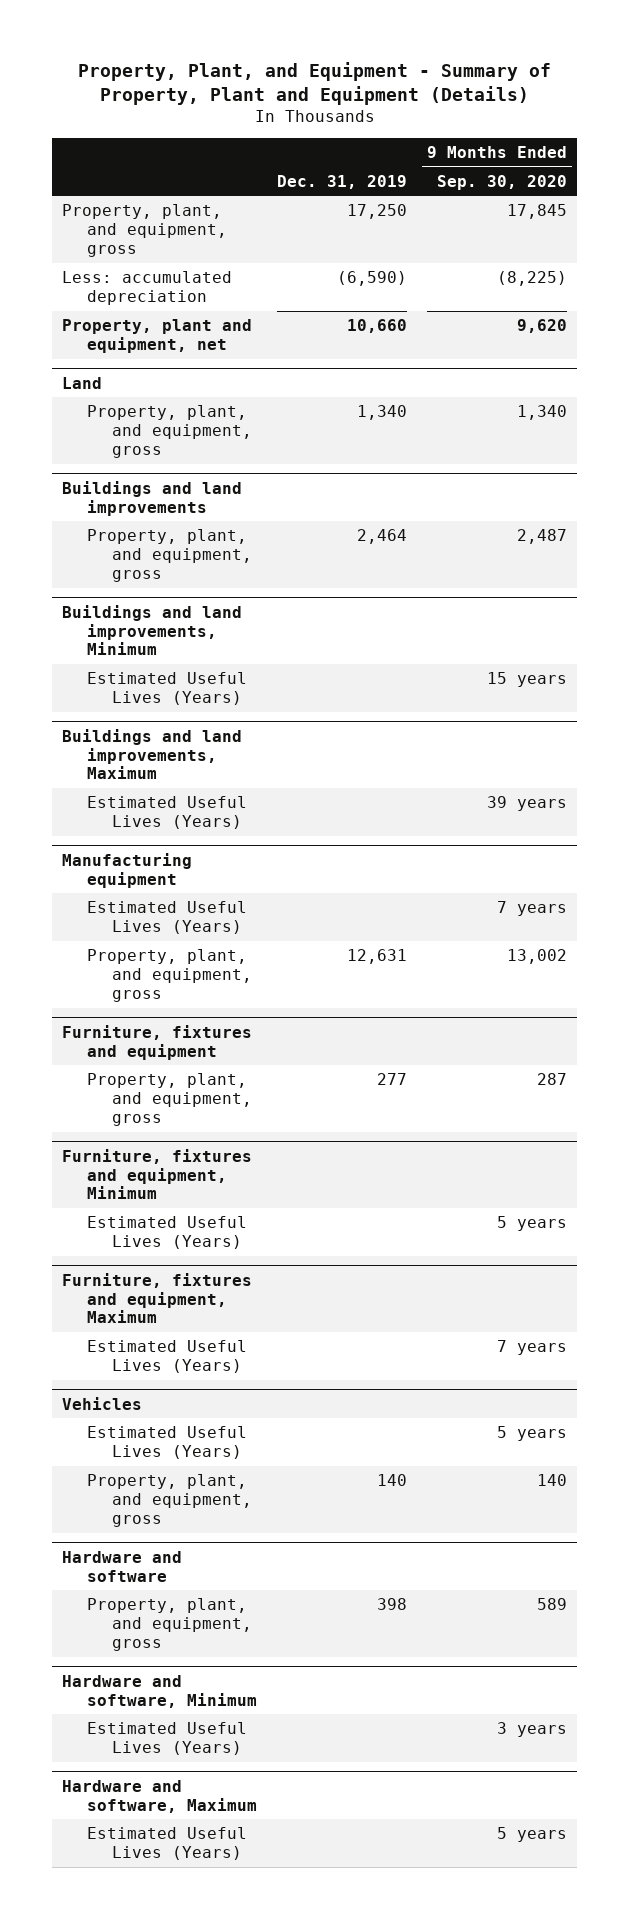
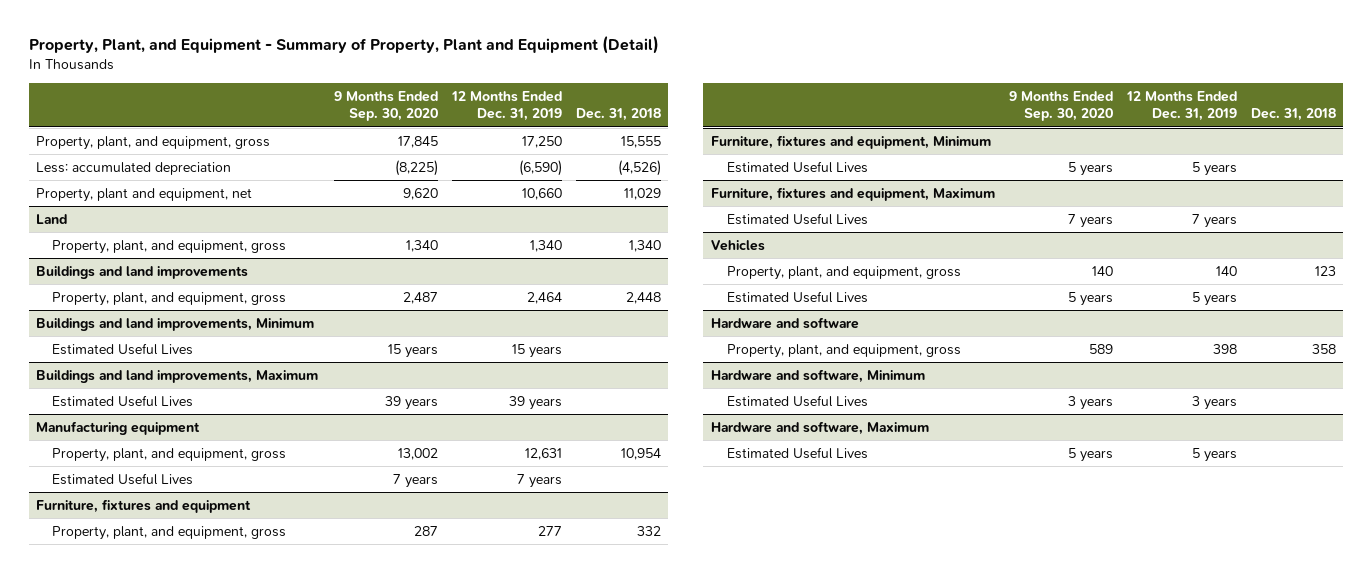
[77,61,551,105] Property, Plant, and Equipment - Summary of Property, Plant and Equipment (Details) -> [28,36,659,55] Property, Plant, and Equipment - Summary of Property, Plant and Equipment (Detail)
[276,174,407,189] Dec. 31, 2019 -> none
none -> [451,91,563,122] 12 Months Ended Dec. 31, 2019
none -> [576,108,662,122] Dec. 31, 2018
[87,672,248,706] Estimated Useful Lives (Years) -> [51,342,193,355] Estimated Useful Lives
[87,796,248,830] Estimated Useful Lives (Years) -> [51,394,193,407] Estimated Useful Lives
[87,901,248,935] Estimated Useful Lives (Years) -> none
none -> [51,472,193,485] Estimated Useful Lives
[87,1216,248,1250] Estimated Useful Lives (Years) -> [726,160,868,173] Estimated Useful Lives
[87,1340,248,1374] Estimated Useful Lives (Years) -> [726,212,868,225] Estimated Useful Lives
[87,1426,248,1460] Estimated Useful Lives (Years) -> none
none -> [726,290,868,303] Estimated Useful Lives
[87,1722,248,1756] Estimated Useful Lives (Years) -> [726,394,868,407] Estimated Useful Lives
[87,1827,248,1861] Estimated Useful Lives (Years) -> [726,446,868,459] Estimated Useful Lives

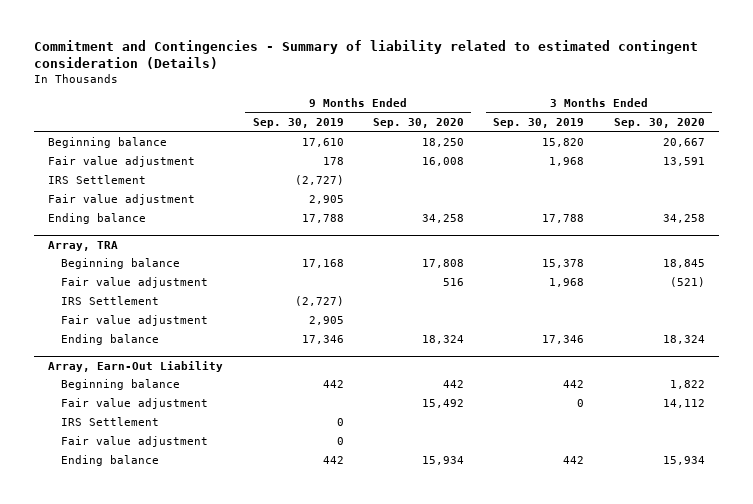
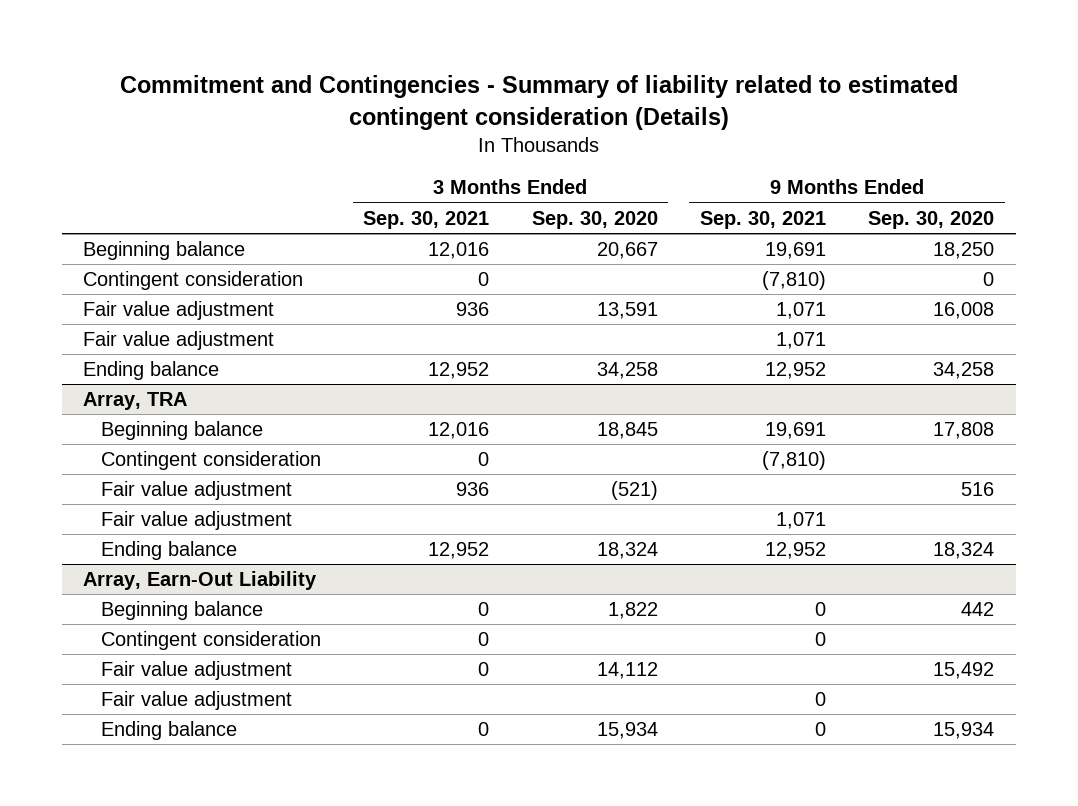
[252,118,344,129] Sep. 30, 2019 -> none
[493,118,585,129] Sep. 30, 2019 -> none
none -> [363,210,490,229] Sep. 30, 2021
none -> [700,210,827,229] Sep. 30, 2021
none -> [83,271,304,291] Contingent consideration
[48,175,147,185] IRS Settlement -> none
none -> [100,451,321,471] Contingent consideration
[61,296,160,306] IRS Settlement -> none
none -> [100,631,321,651] Contingent consideration
[61,417,160,427] IRS Settlement -> none

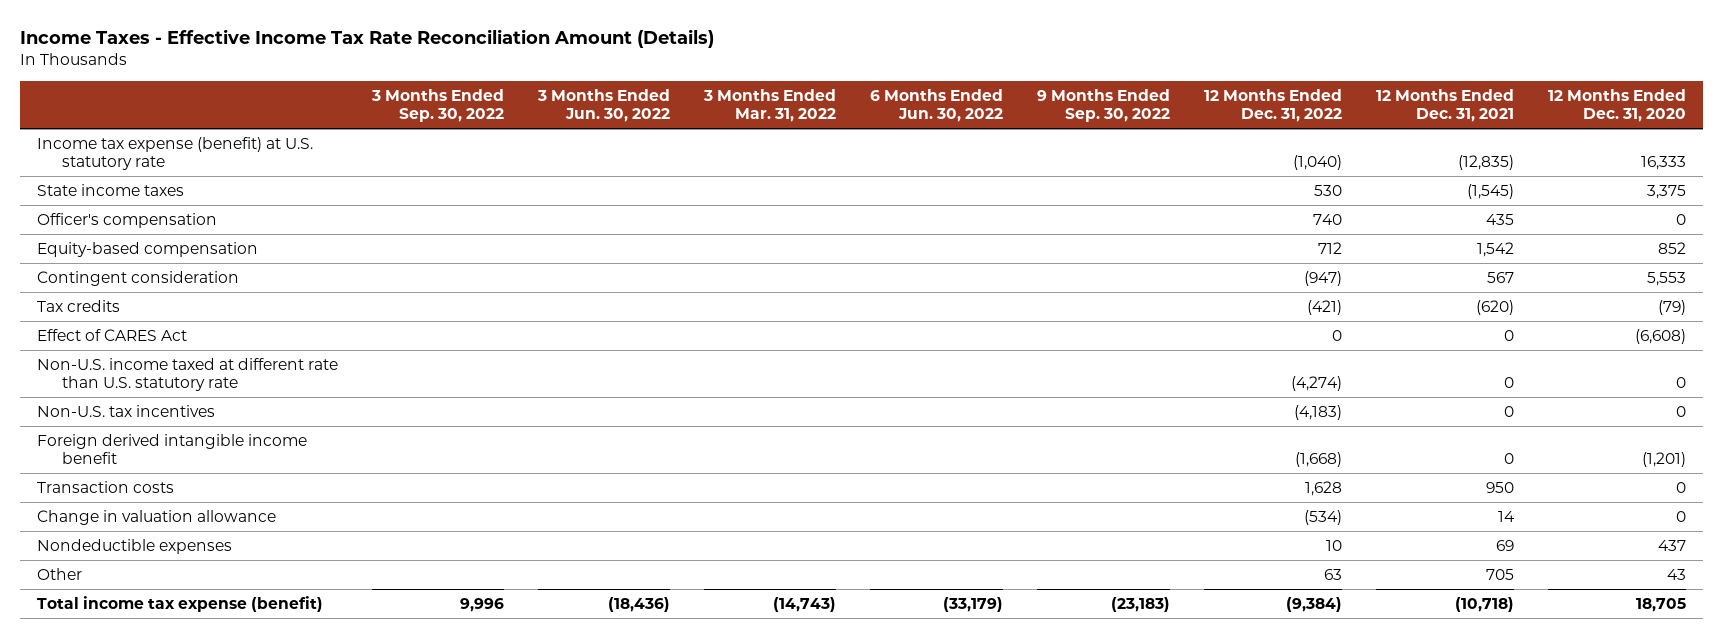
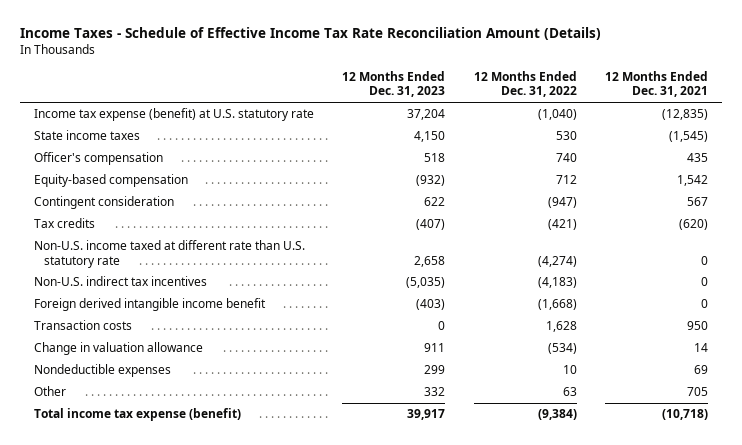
[20,29,715,49] Income Taxes - Effective Income Tax Rate Reconciliation Amount (Details) -> [19,26,601,40] Income Taxes - Schedule of Effective Income Tax Rate Reconciliation Amount (Details)
[371,88,505,122] 3 Months Ended Sep. 30, 2022 -> none
[537,88,671,122] 3 Months Ended Jun. 30, 2022 -> none
[703,88,837,122] 3 Months Ended Mar. 31, 2022 -> none
[870,88,1004,122] 6 Months Ended Jun. 30, 2022 -> none
[1037,88,1171,122] 9 Months Ended Sep. 30, 2022 -> none
[1548,88,1687,122] 12 Months Ended Dec. 31, 2020 -> none
none -> [342,71,446,98] 12 Months Ended Dec. 31, 2023
[37,329,188,342] Effect of CARES Act -> none
[37,405,216,418] Non-U.S. tax incentives -> [33,276,207,287] Non-U.S. indirect tax incentives

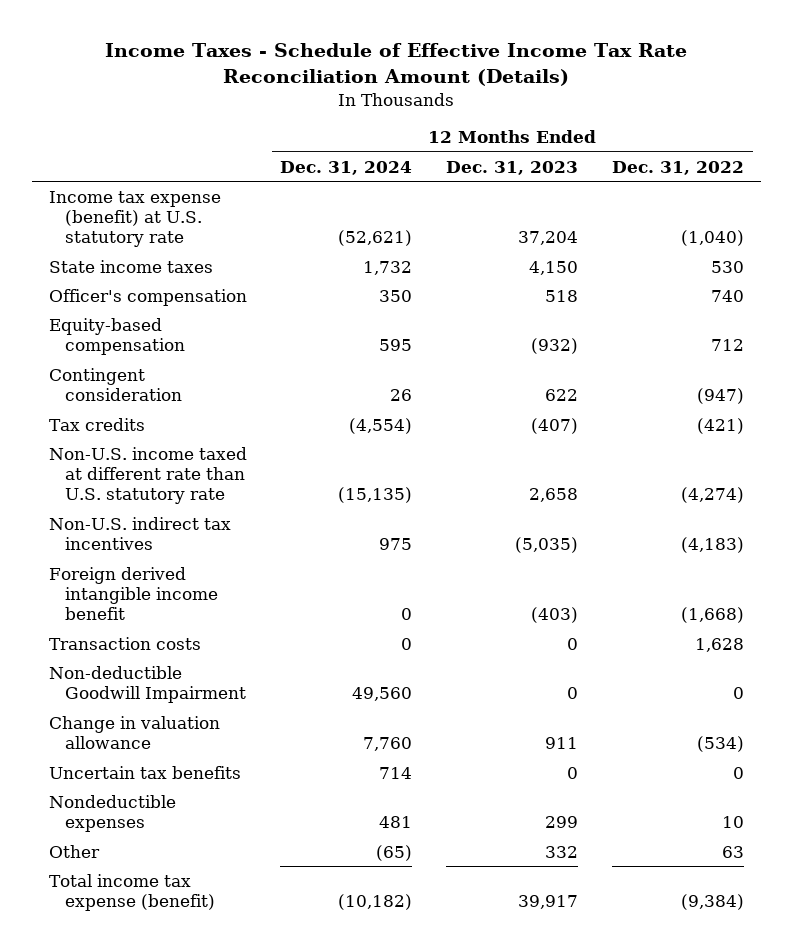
[605,71,709,98] 12 Months Ended Dec. 31, 2021 -> none
none -> [280,160,413,175] Dec. 31, 2024
none -> [48,665,246,704] Non-deductible Goodwill Impairment
none -> [48,765,241,779] Uncertain tax benefits

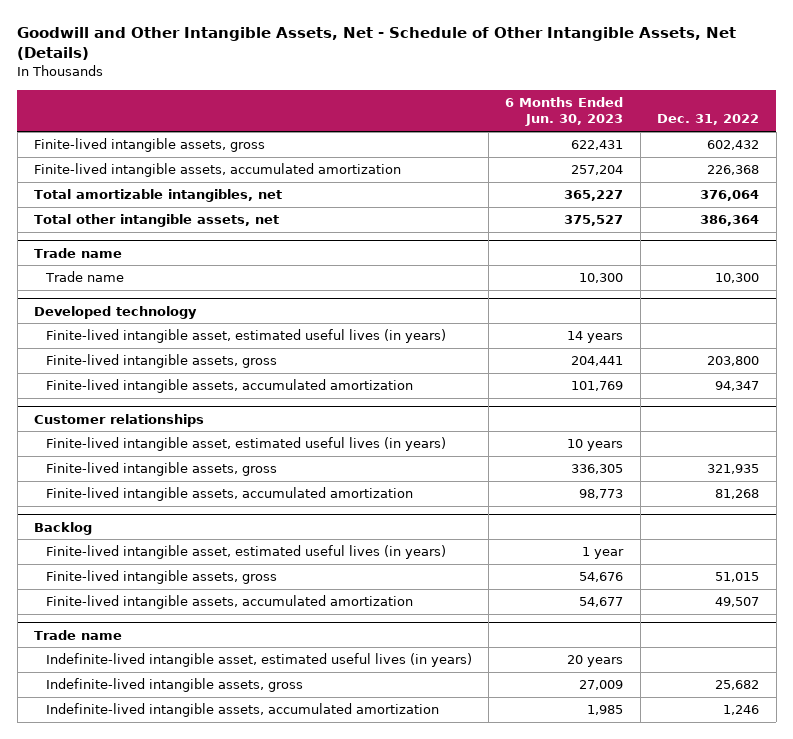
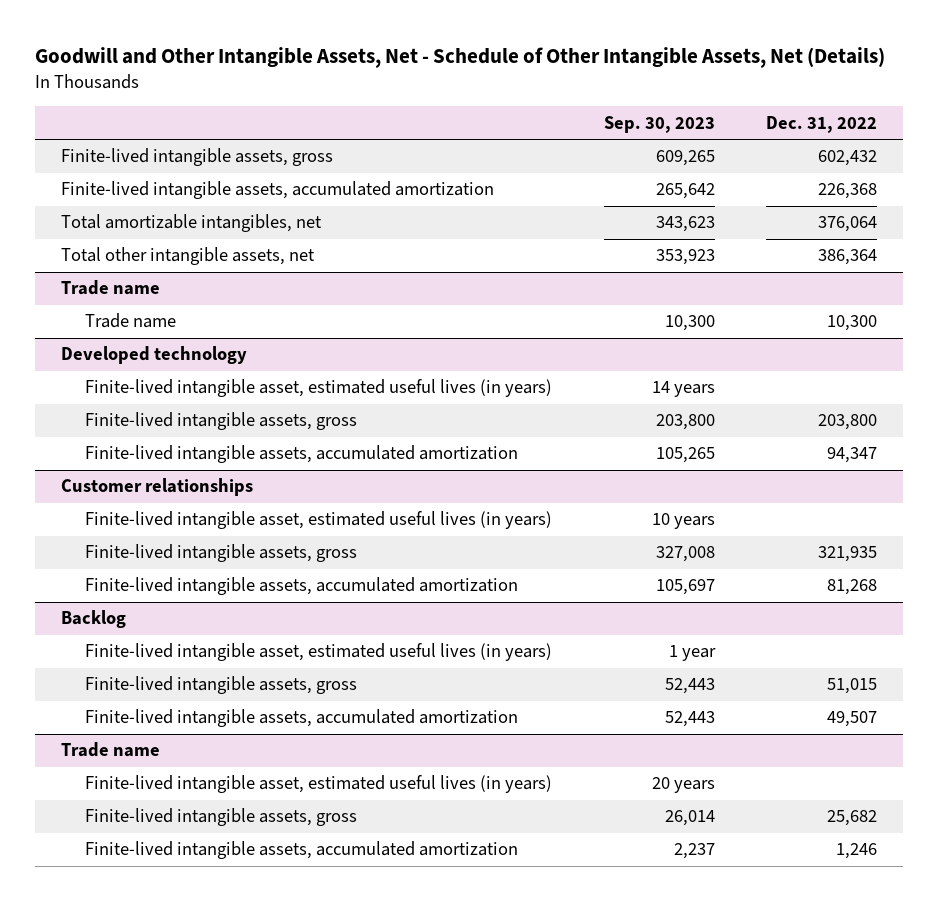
[505,97,624,127] 6 Months Ended Jun. 30, 2023 -> none
none -> [603,115,715,133] Sep. 30, 2023
[45,653,472,668] Indefinite-lived intangible asset, estimated useful lives (in years) -> [85,775,553,794] Finite-lived intangible asset, estimated useful lives (in years)
[45,678,303,693] Indefinite-lived intangible assets, gross -> [85,808,358,827] Finite-lived intangible assets, gross
[45,703,439,718] Indefinite-lived intangible assets, accumulated amortization -> [85,841,519,860] Finite-lived intangible assets, accumulated amortization

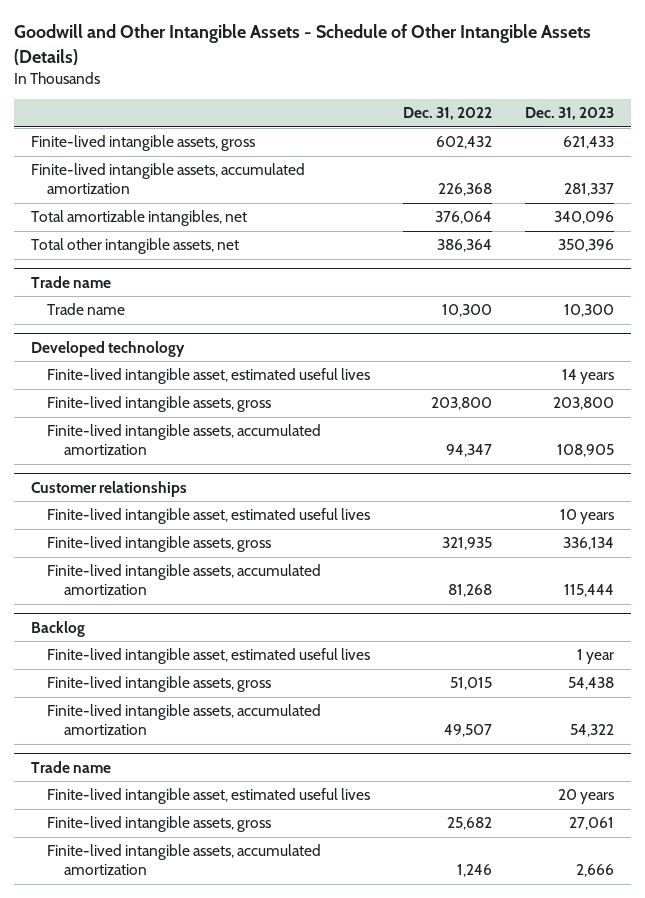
[35,47,886,69] Goodwill and Other Intangible Assets, Net - Schedule of Other Intangible Assets, Net (Details) -> [14,24,592,65] Goodwill and Other Intangible Assets - Schedule of Other Intangible Assets (Details)
[603,115,715,133] Sep. 30, 2023 -> none
none -> [525,107,615,121] Dec. 31, 2023
[85,379,553,398] Finite-lived intangible asset, estimated useful lives (in years) -> [47,368,371,385] Finite-lived intangible asset, estimated useful lives
[85,511,553,530] Finite-lived intangible asset, estimated useful lives (in years) -> [47,508,371,525] Finite-lived intangible asset, estimated useful lives
[85,643,553,662] Finite-lived intangible asset, estimated useful lives (in years) -> [47,648,371,665] Finite-lived intangible asset, estimated useful lives
[85,775,553,794] Finite-lived intangible asset, estimated useful lives (in years) -> [47,788,371,805] Finite-lived intangible asset, estimated useful lives

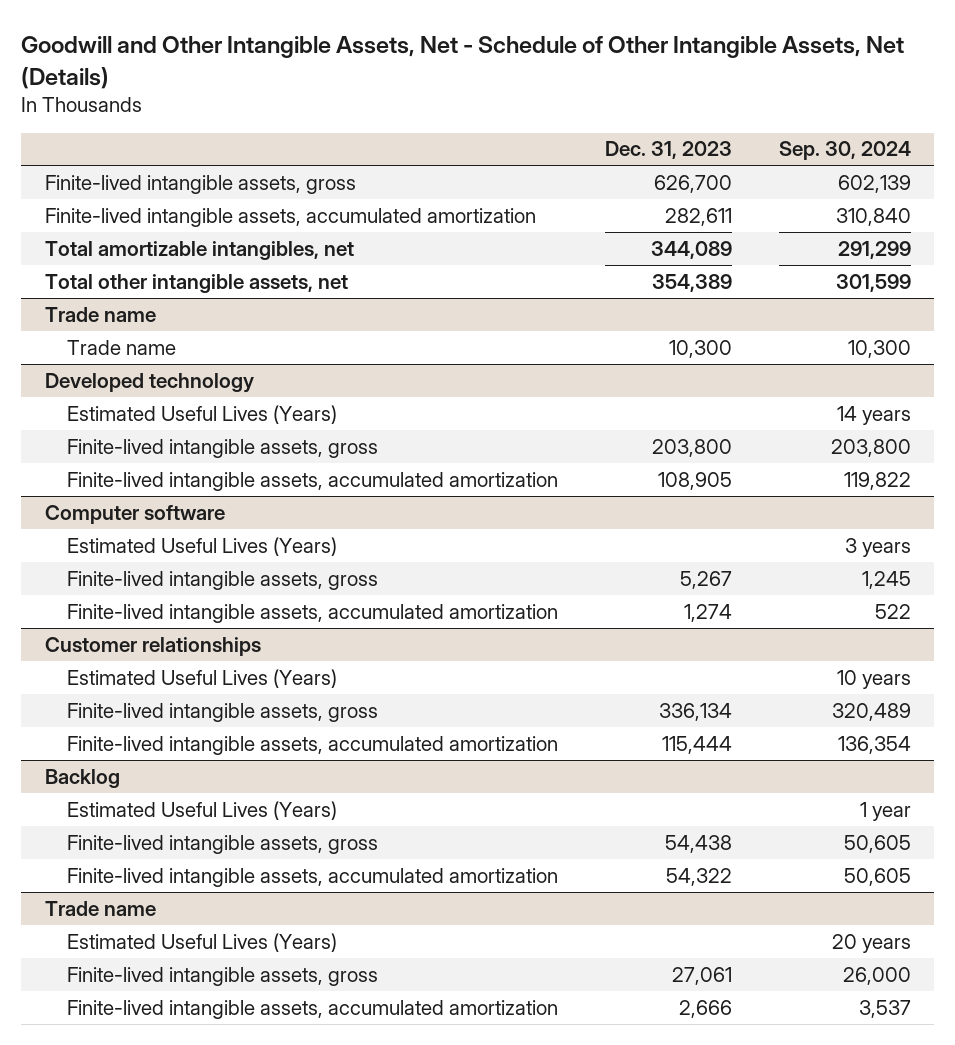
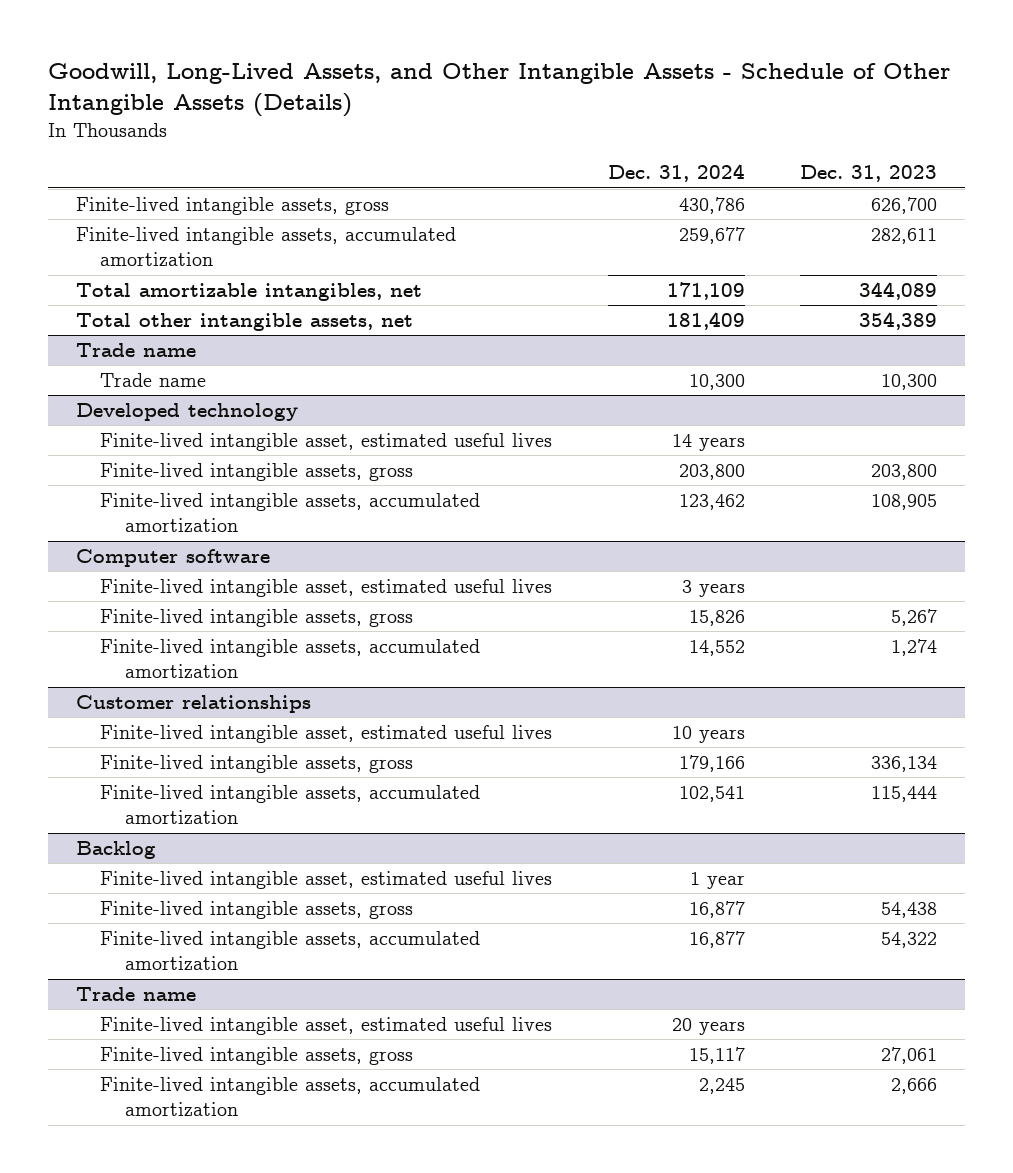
[21,35,905,89] Goodwill and Other Intangible Assets, Net - Schedule of Other Intangible Assets, Net (Details) -> [47,63,950,118] Goodwill, Long-Lived Assets, and Other Intangible Assets - Schedule of Other Intangible Assets (Details)
[778,141,911,161] Sep. 30, 2024 -> none
none -> [607,164,745,183] Dec. 31, 2024
[66,404,337,424] Estimated Useful Lives (Years) -> [100,433,553,452] Finite-lived intangible asset, estimated useful lives
[66,536,337,556] Estimated Useful Lives (Years) -> [100,579,553,598] Finite-lived intangible asset, estimated useful lives
[66,668,337,688] Estimated Useful Lives (Years) -> [100,725,553,744] Finite-lived intangible asset, estimated useful lives
[66,800,337,820] Estimated Useful Lives (Years) -> [100,871,553,890] Finite-lived intangible asset, estimated useful lives
[66,932,337,952] Estimated Useful Lives (Years) -> [100,1017,553,1036] Finite-lived intangible asset, estimated useful lives

